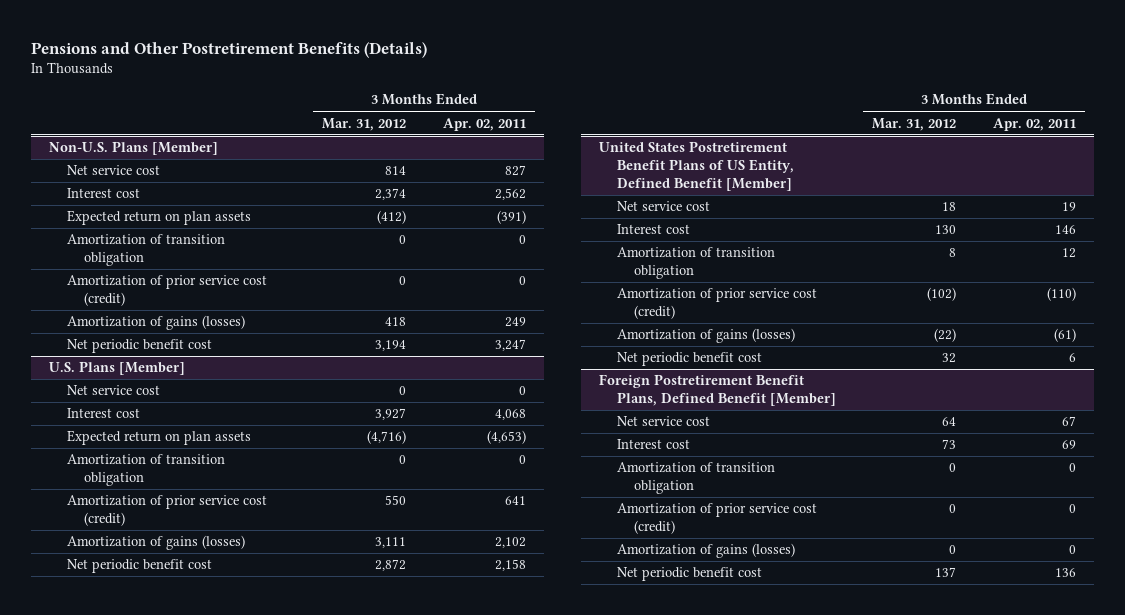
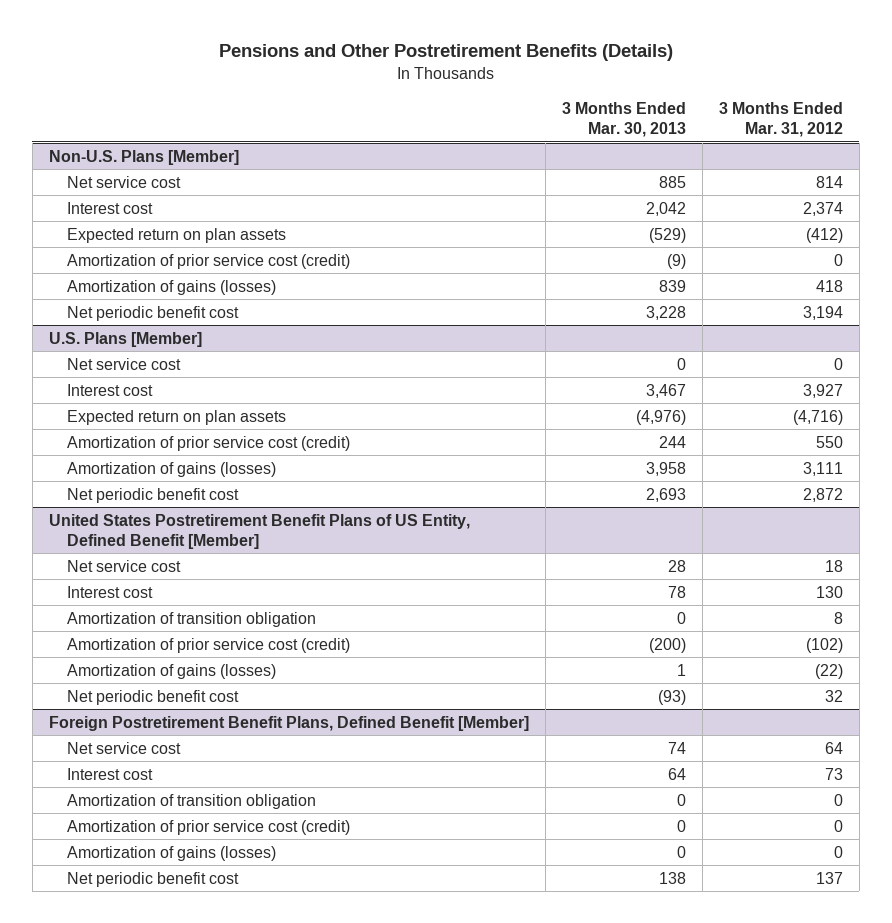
[442,117,526,131] Apr. 02, 2011 -> none
none -> [561,101,686,138] 3 Months Ended Mar. 30, 2013
[66,234,225,267] Amortization of transition obligation -> none
[66,454,225,487] Amortization of transition obligation -> none

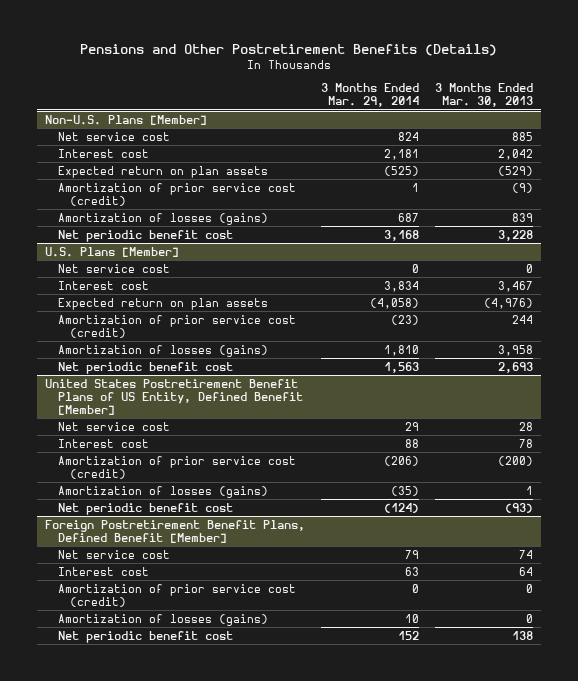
[718,101,843,138] 3 Months Ended Mar. 31, 2012 -> none
none -> [320,83,419,108] 3 Months Ended Mar. 29, 2014
[66,279,276,295] Amortization of gains (losses) -> [57,212,268,225] Amortization of losses (gains)
[66,461,276,477] Amortization of gains (losses) -> [57,344,268,357] Amortization of losses (gains)
[66,611,316,627] Amortization of transition obligation -> none
[66,663,276,679] Amortization of gains (losses) -> [57,485,268,498] Amortization of losses (gains)
[66,793,316,809] Amortization of transition obligation -> none
[66,845,276,861] Amortization of gains (losses) -> [57,613,268,626] Amortization of losses (gains)

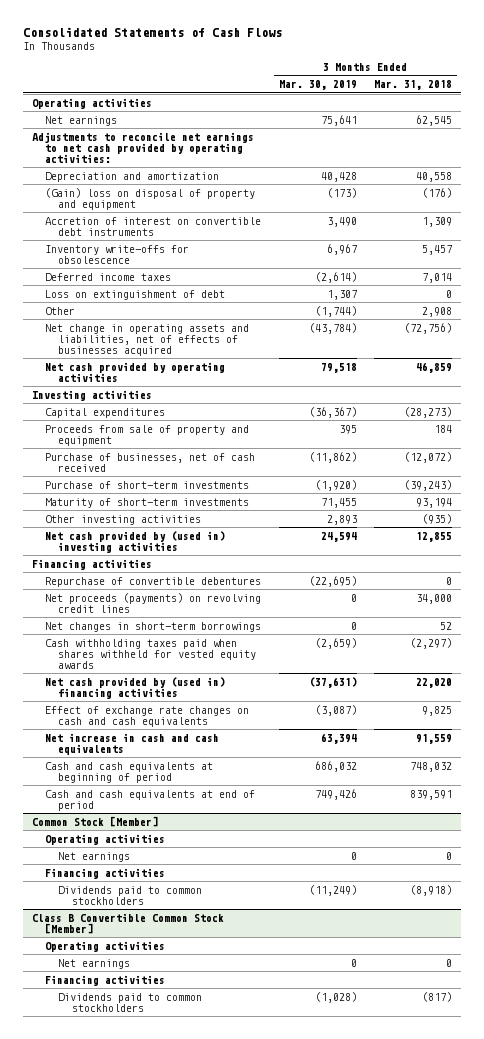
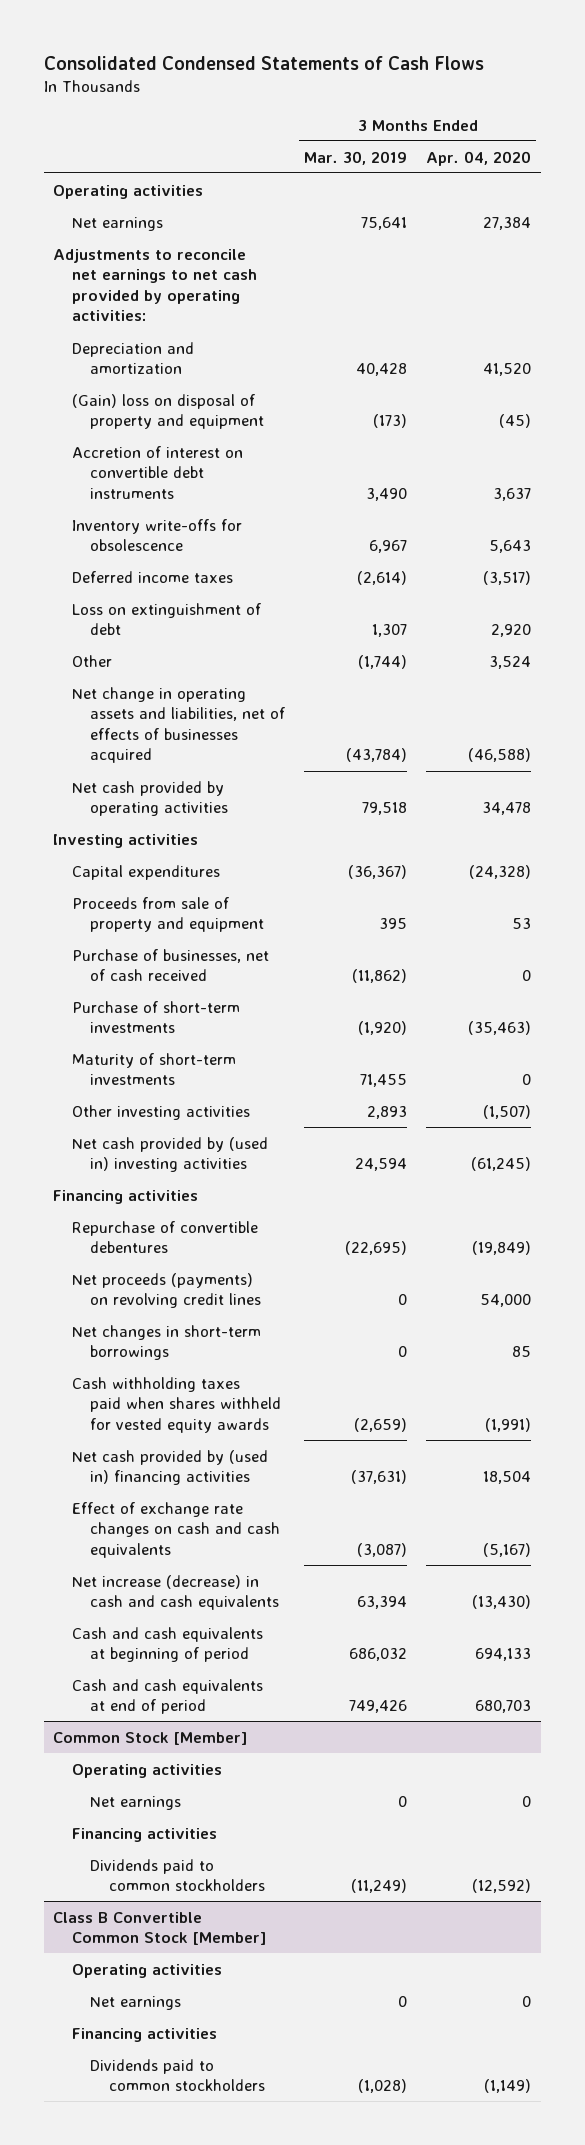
[22,27,282,38] Consolidated Statements of Cash Flows -> [43,55,484,70] Consolidated Condensed Statements of Cash Flows
[374,80,453,91] Mar. 31, 2018 -> none
none -> [426,150,532,166] Apr. 04, 2020
[45,732,220,755] Net increase in cash and cash equivalents -> [71,1574,280,1611] Net increase (decrease) in cash and cash equivalents

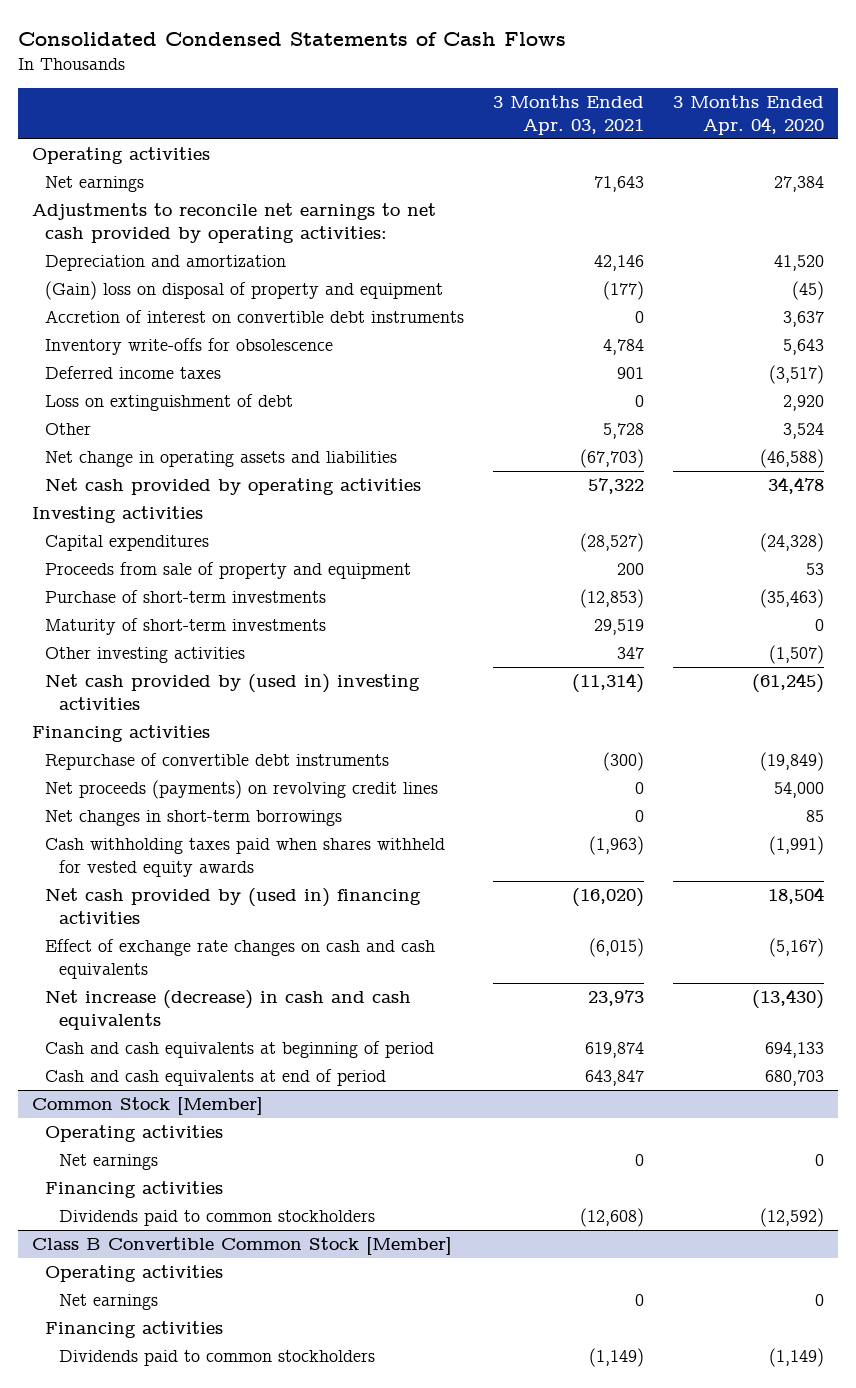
[304,150,408,165] Mar. 30, 2019 -> none
none -> [493,95,645,135] 3 Months Ended Apr. 03, 2021
[71,686,286,764] Net change in operating assets and liabilities, net of effects of businesses acquired -> [45,451,398,468] Net change in operating assets and liabilities
[71,948,269,982] Purchase of businesses, net of cash received -> none
[71,1220,258,1254] Repurchase of convertible debentures -> [45,753,390,771] Repurchase of convertible debt instruments

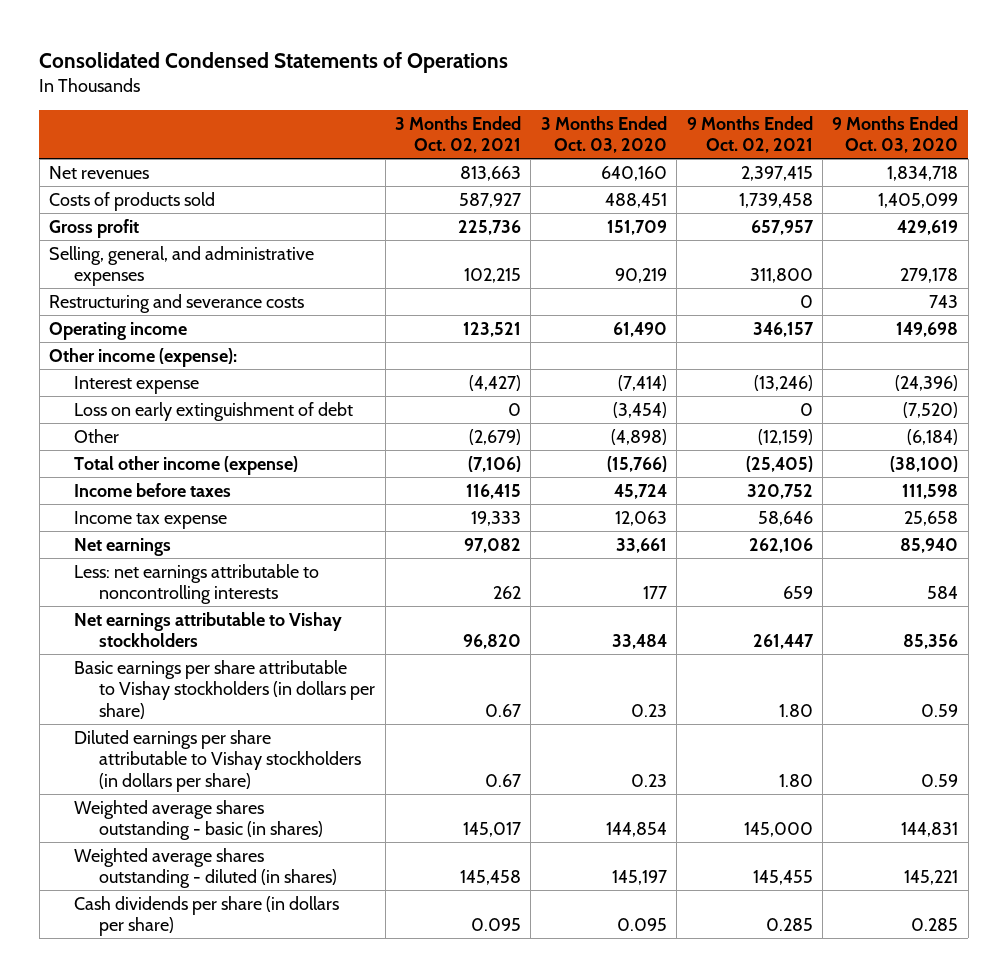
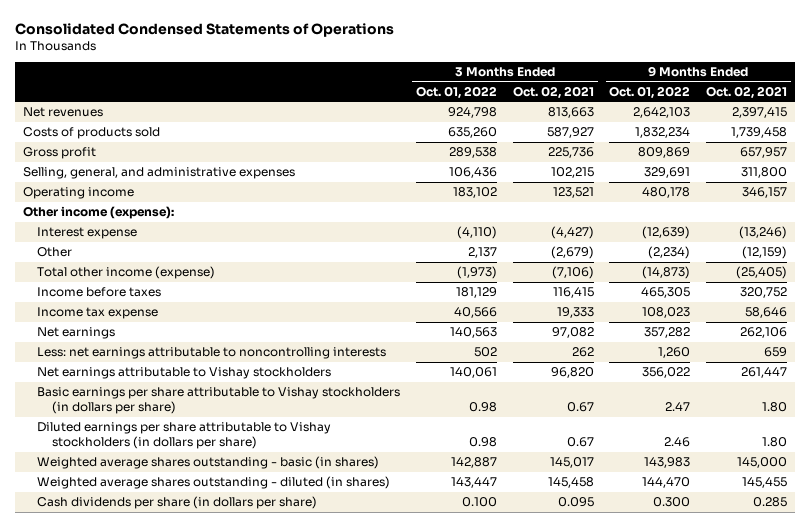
[540,115,667,154] 3 Months Ended Oct. 03, 2020 -> none
[832,115,959,154] 9 Months Ended Oct. 03, 2020 -> none
none -> [416,85,498,99] Oct. 01, 2022
none -> [609,85,691,99] Oct. 01, 2022
[49,293,305,313] Restructuring and severance costs -> none
[74,401,354,421] Loss on early extinguishment of debt -> none

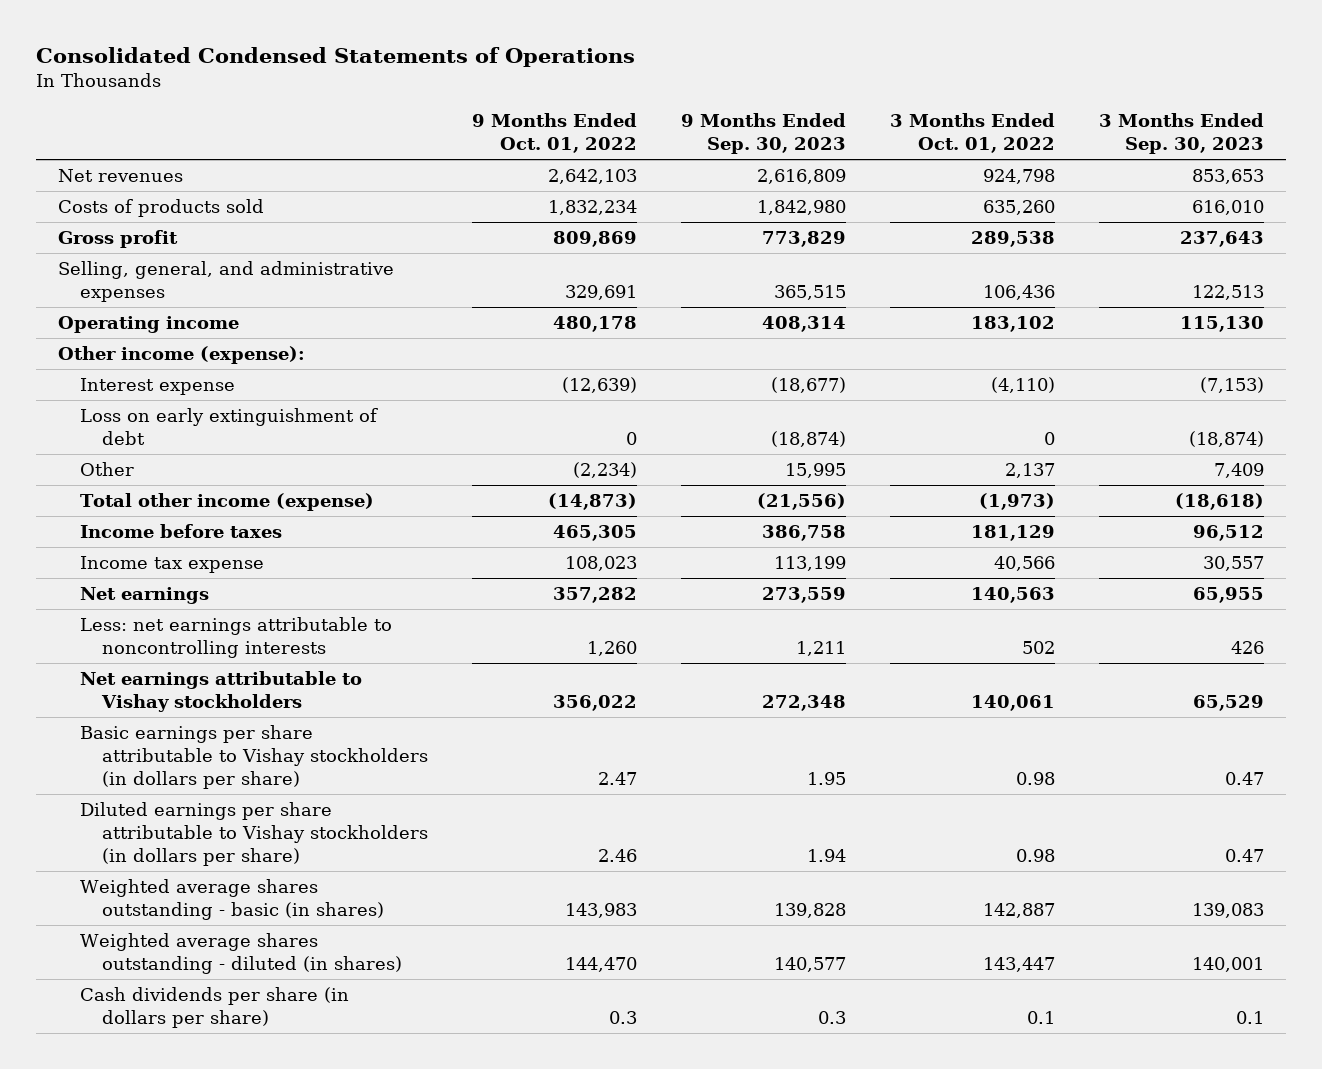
[512,85,594,99] Oct. 02, 2021 -> none
[706,85,788,99] Oct. 02, 2021 -> none
none -> [680,113,846,154] 9 Months Ended Sep. 30, 2023
none -> [1099,113,1265,154] 3 Months Ended Sep. 30, 2023
none -> [79,408,378,445] Loss on early extinguishment of debt
[462,497,498,508] 0.100 -> [1027,1010,1056,1024] 0.1
[653,497,691,508] 0.300 -> [608,1010,637,1024] 0.3

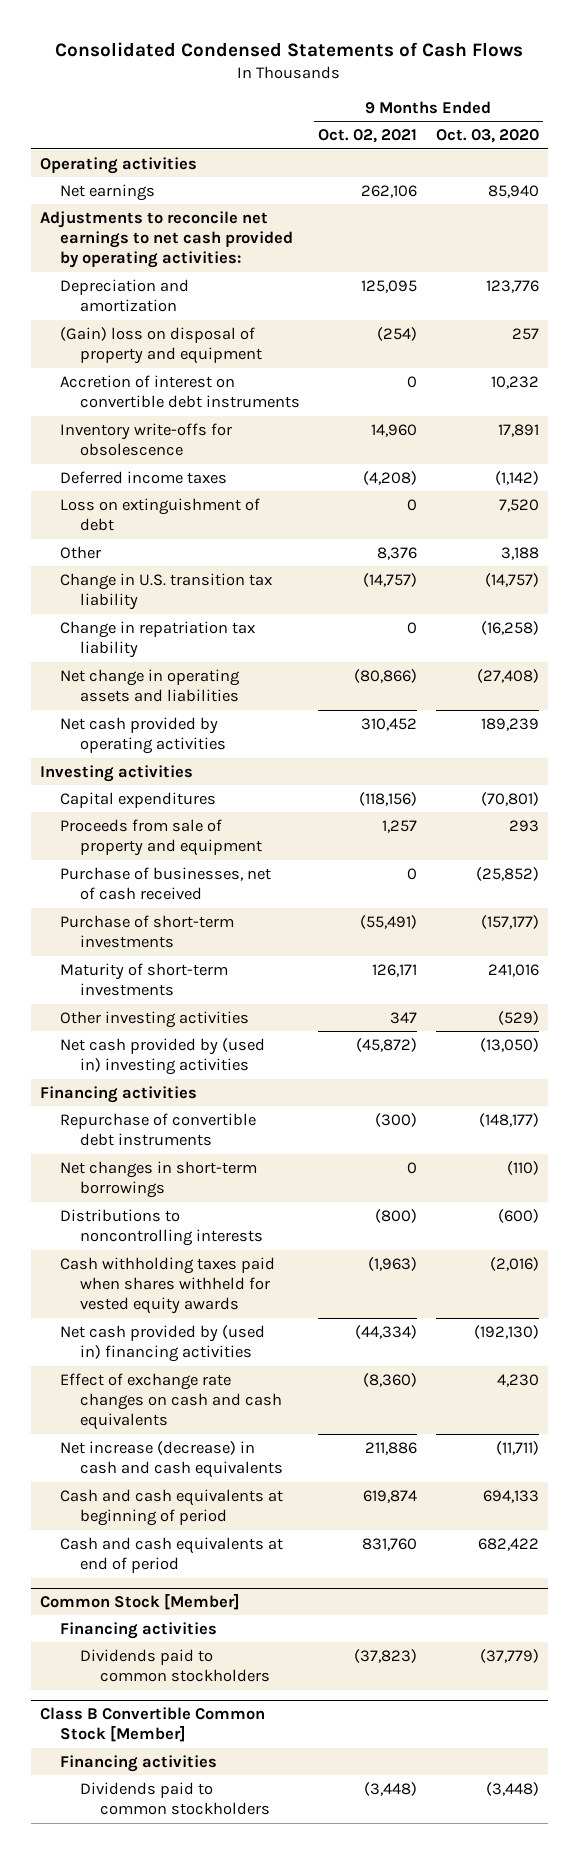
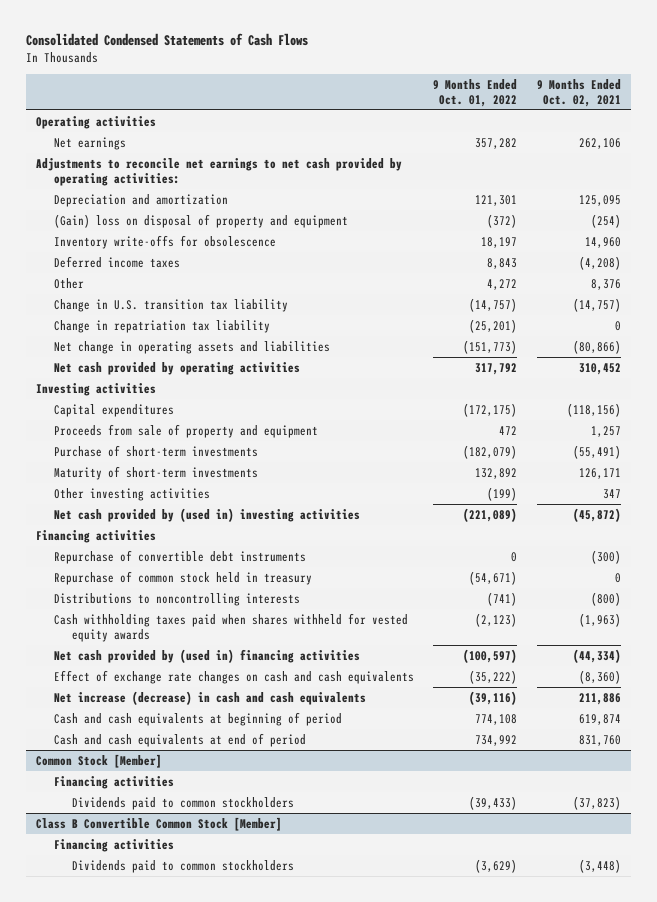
[435,129,539,144] Oct. 03, 2020 -> none
none -> [433,78,518,107] 9 Months Ended Oct. 01, 2022
[59,374,301,409] Accretion of interest on convertible debt instruments -> none
[59,497,260,532] Loss on extinguishment of debt -> none
[59,866,271,901] Purchase of businesses, net of cash received -> none
[59,1160,257,1199] Net changes in short-term borrowings -> none
none -> [53,570,312,585] Repurchase of common stock held in treasury

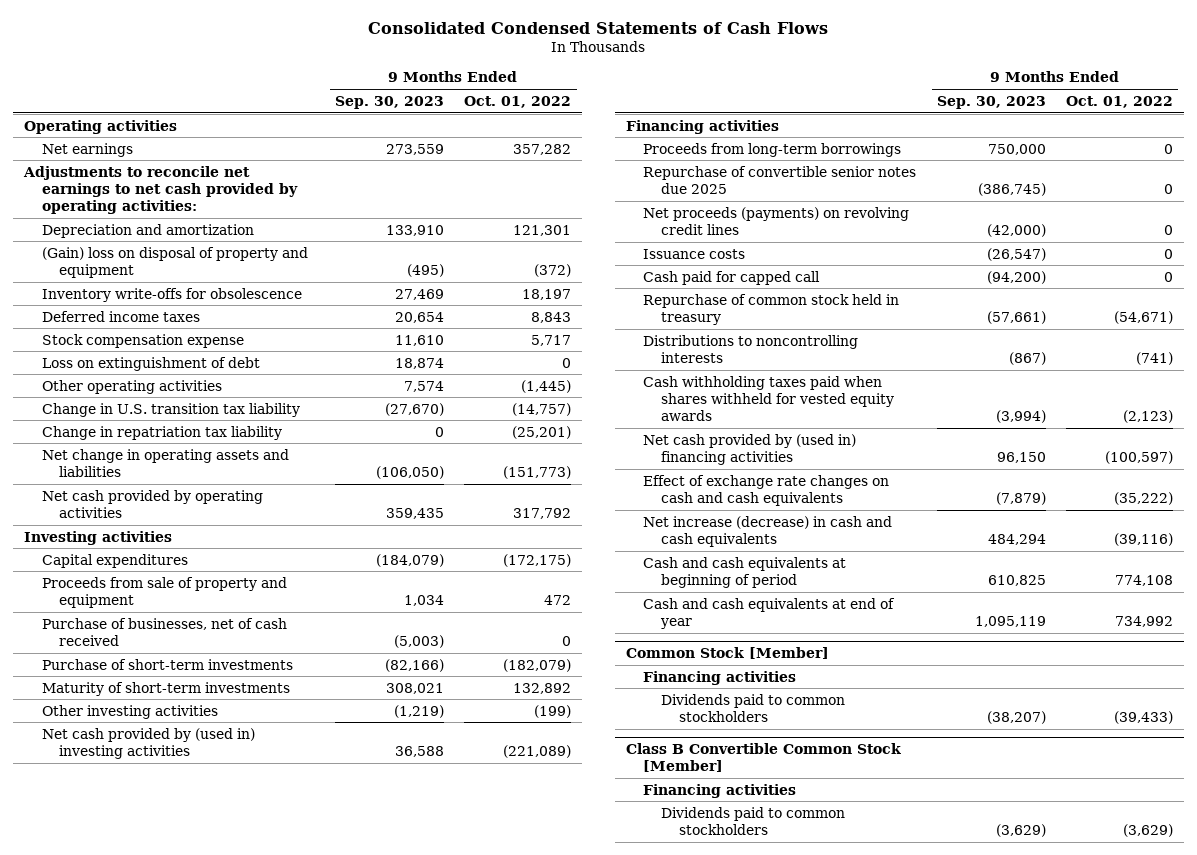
[536,78,621,107] 9 Months Ended Oct. 02, 2021 -> none
none -> [334,95,444,109] Sep. 30, 2023
none -> [41,333,244,348] Stock compensation expense
none -> [41,356,260,371] Loss on extinguishment of debt
[53,277,84,289] Other -> [41,379,222,394] Other operating activities
[487,278,518,290] 4,272 -> [521,379,572,393] (1,445)
none -> [41,617,287,646] Purchase of businesses, net of cash received
none -> [643,142,902,157] Proceeds from long-term borrowings
[53,549,306,564] Repurchase of convertible debt instruments -> [643,165,917,194] Repurchase of convertible senior notes due 2025
none -> [643,206,910,235] Net proceeds (payments) on revolving credit lines
none -> [643,248,746,259] Issuance costs
none -> [643,270,821,285] Cash paid for capped call
[53,732,306,747] Cash and cash equivalents at end of period -> [643,597,896,629] Cash and cash equivalents at end of year

